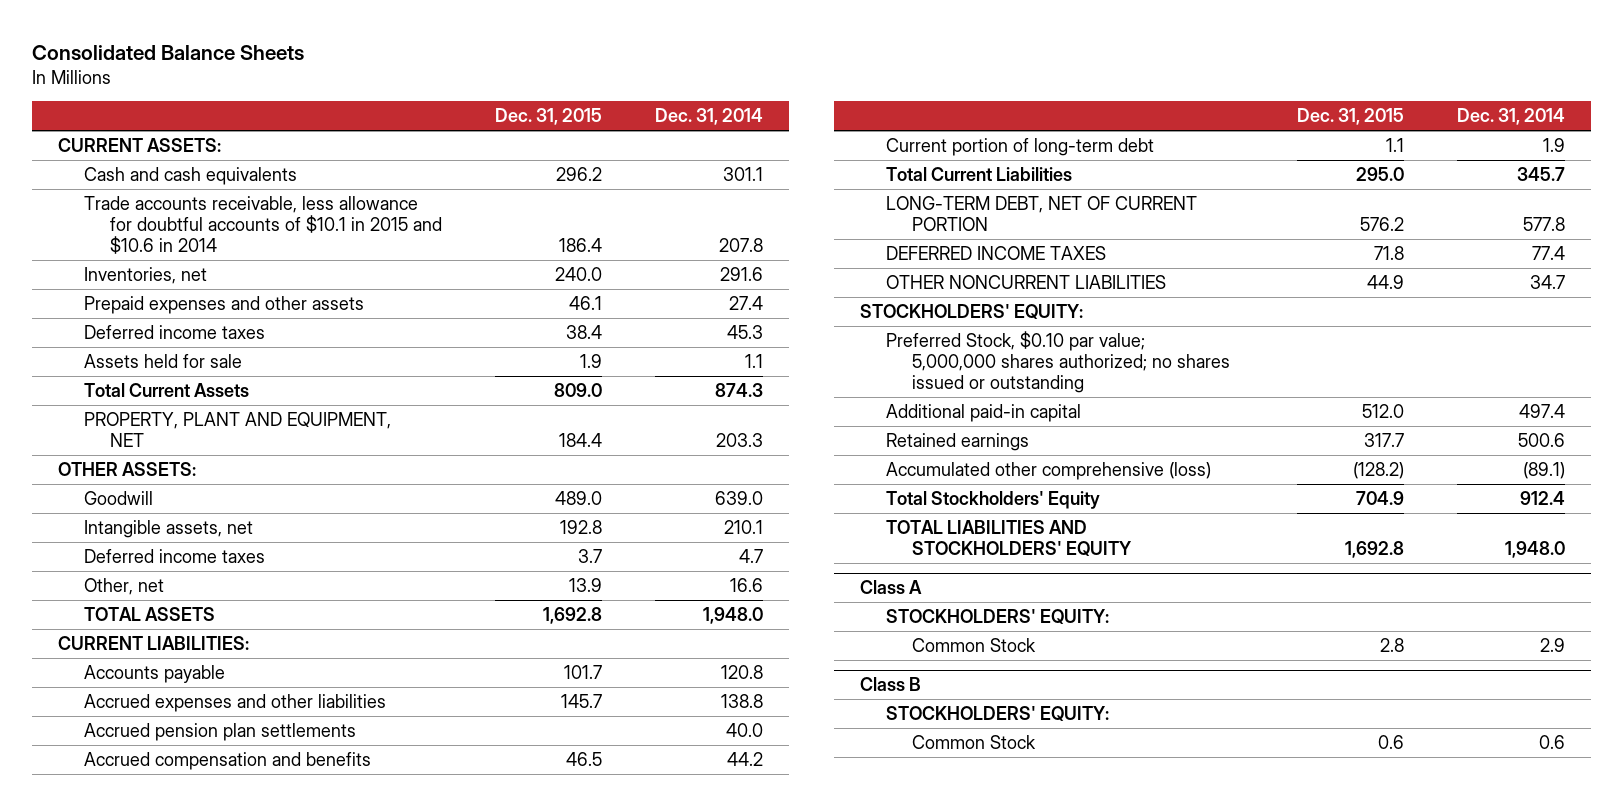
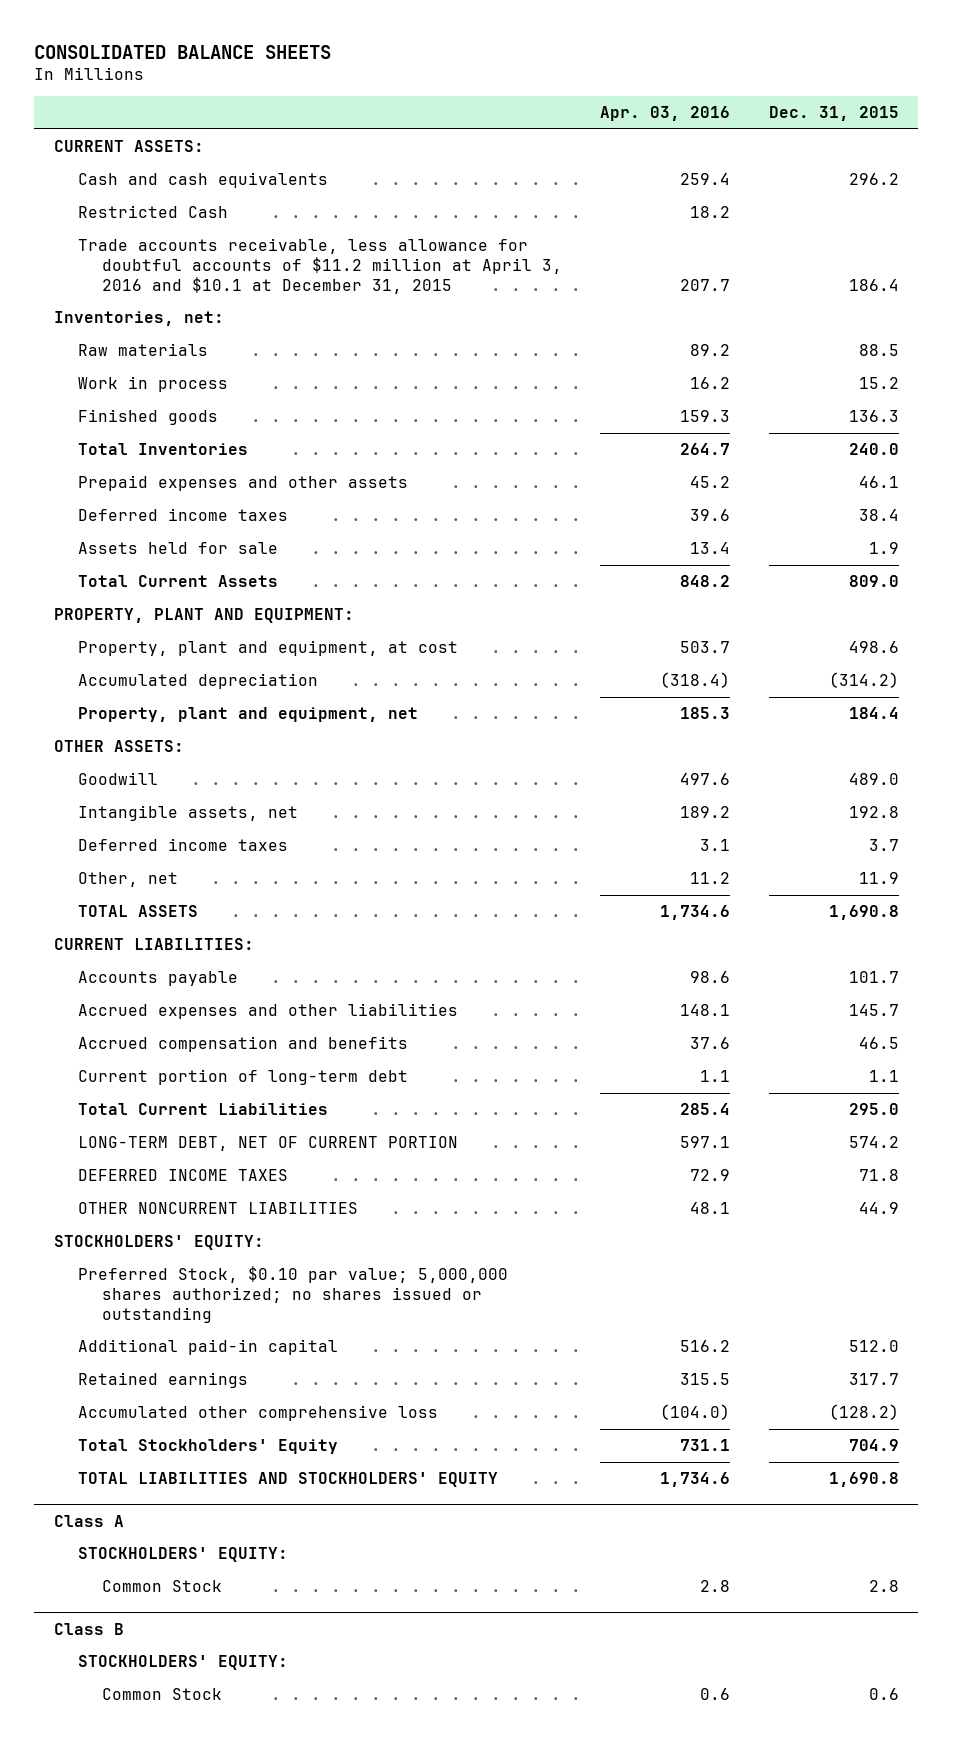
[31,44,304,60] Consolidated Balance Sheets -> [34,44,332,59] CONSOLIDATED BALANCE SHEETS
[654,108,763,126] Dec. 31, 2014 -> none
none -> [600,106,731,122] Apr. 03, 2016
none -> [77,205,228,219] Restricted Cash
[84,196,443,254] Trade accounts receivable, less allowance for doubtful accounts of $10.1 in 2015 and $10.6 in 2014 -> [77,238,562,294] Trade accounts receivable, less allowance for doubtful accounts of $11.2 million at April 3, 2016 and $10.1 at December 31, 2015
none -> [53,311,224,327] Inventories, net:
none -> [77,343,208,357] Raw materials
none -> [77,376,228,393] Work in process
none -> [77,409,218,426] Finished goods
[84,267,208,285] Inventories, net -> [77,443,248,456] Total Inventories
none -> [53,608,354,624] PROPERTY, PLANT AND EQUIPMENT:
none -> [77,640,458,657] Property, plant and equipment, at cost
none -> [77,673,318,690] Accumulated depreciation
[84,412,392,447] PROPERTY, PLANT AND EQUIPMENT, NET -> [77,707,418,723] Property, plant and equipment, net
[569,578,603,593] 13.9 -> [859,872,900,885] 11.9
[543,607,603,625] 1,692.8 -> [829,905,900,921] 1,690.8
[84,723,357,742] Accrued pension plan settlements -> none
[1359,216,1404,231] 576.2 -> [849,1136,900,1149] 574.2
[886,462,1212,481] Accumulated other comprehensive (loss) -> [77,1405,438,1422] Accumulated other comprehensive loss
[1344,540,1404,558] 1,692.8 -> [829,1472,900,1488] 1,690.8

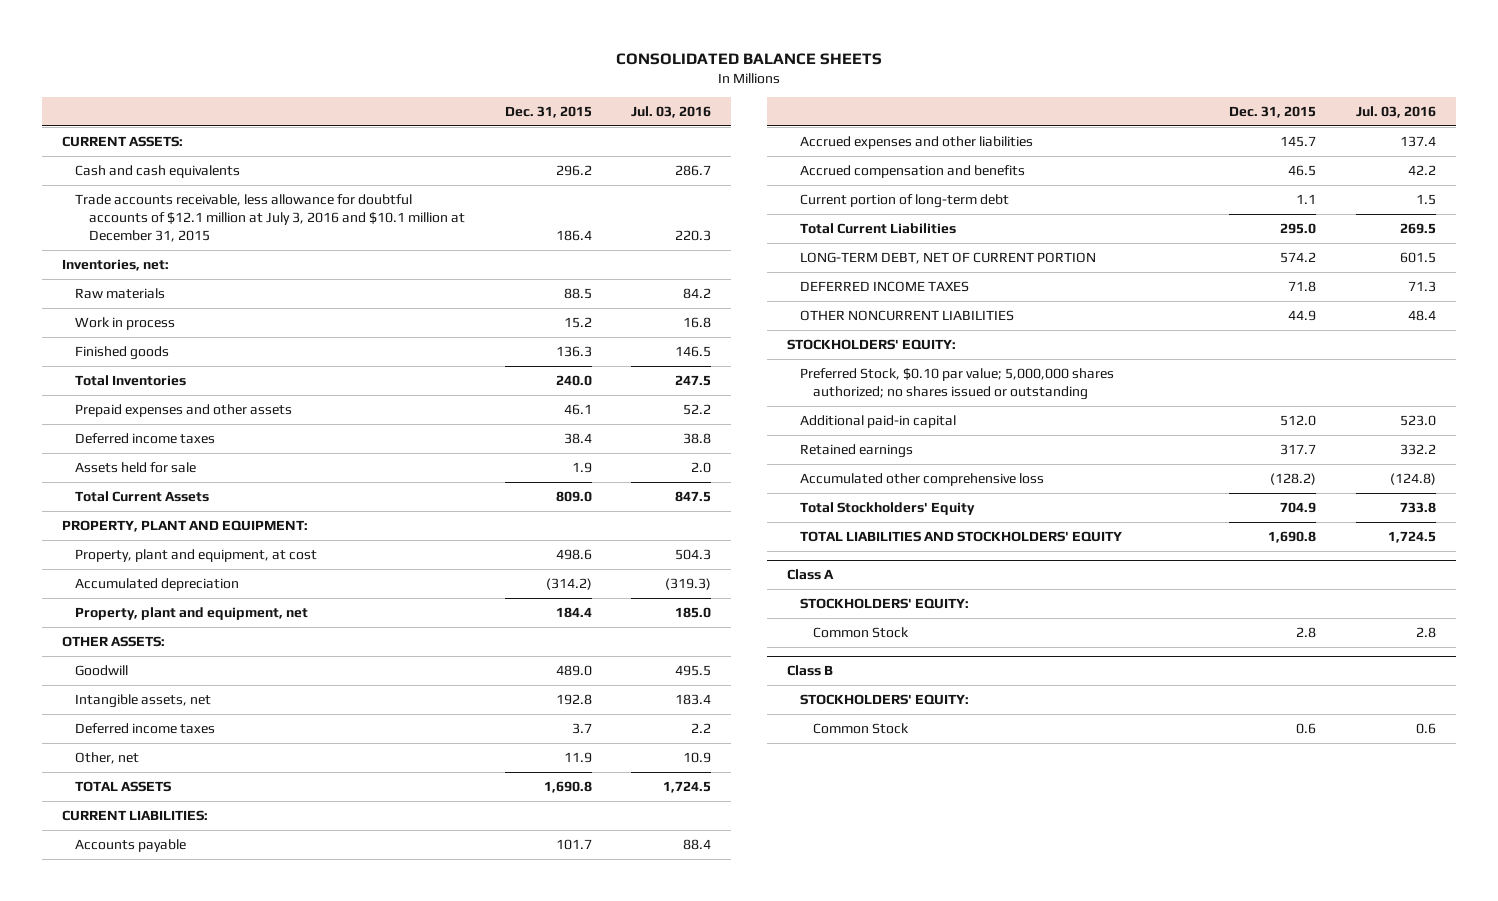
[600,106,731,122] Apr. 03, 2016 -> none
none -> [631,105,712,118] Jul. 03, 2016
[77,205,228,219] Restricted Cash -> none
[77,238,562,294] Trade accounts receivable, less allowance for doubtful accounts of $11.2 million at April 3, 2016 and $10.1 at December 31, 2015 -> [75,193,465,242] Trade accounts receivable, less allowance for doubtful accounts of $12.1 million at July 3, 2016 and $10.1 million at December 31, 2015

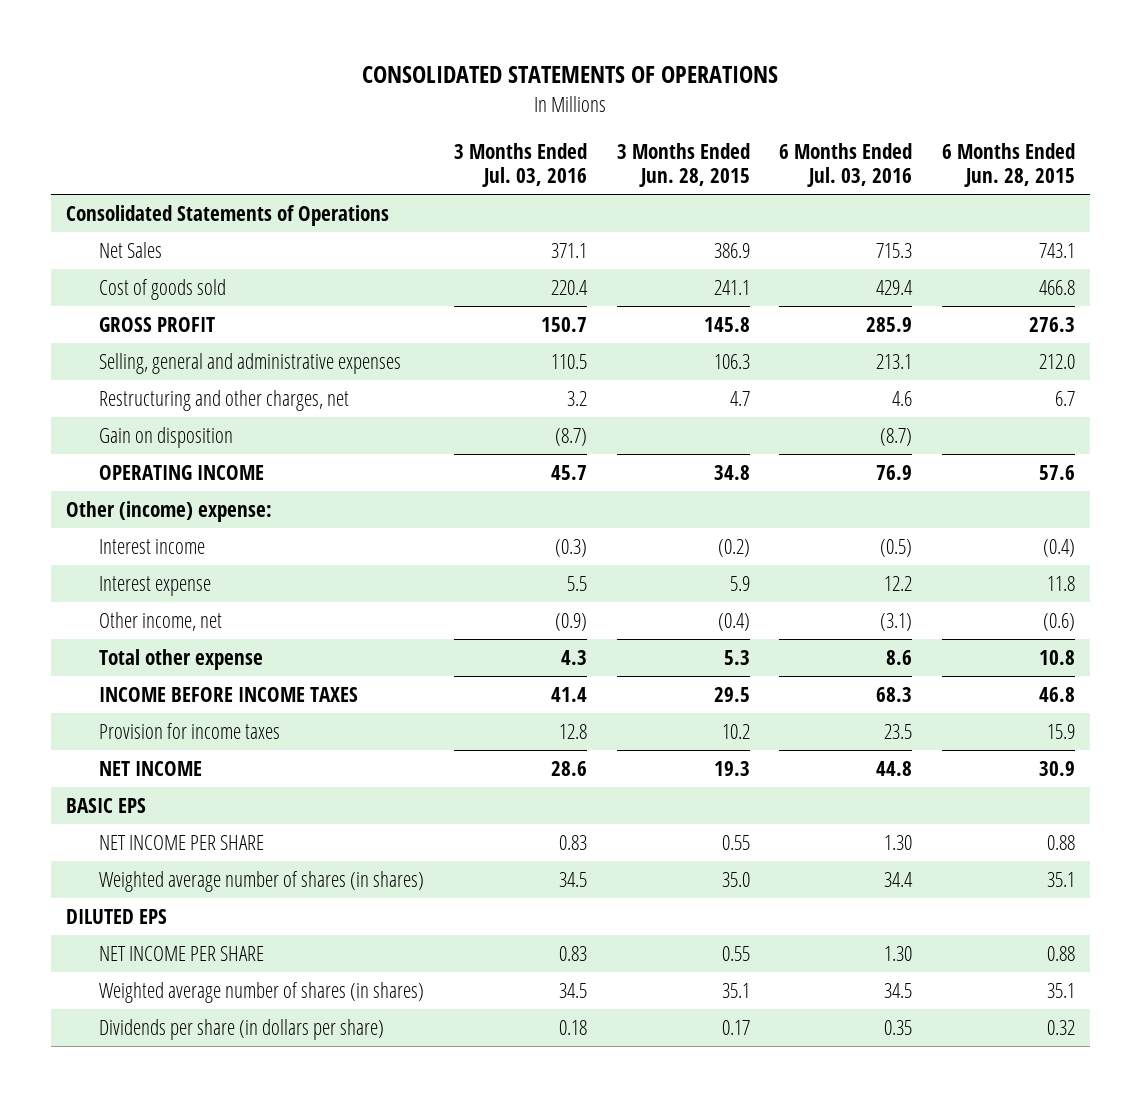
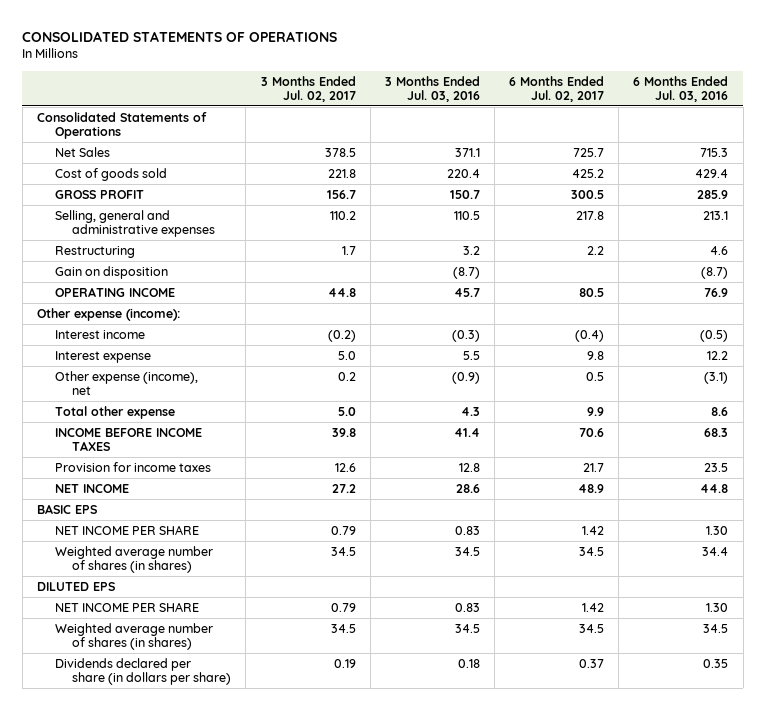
[616,142,750,188] 3 Months Ended Jun. 28, 2015 -> none
[942,142,1076,188] 6 Months Ended Jun. 28, 2015 -> none
none -> [260,75,356,102] 3 Months Ended Jul. 02, 2017
none -> [509,75,605,102] 6 Months Ended Jul. 02, 2017
[98,390,349,412] Restructuring and other charges, net -> [54,245,135,258] Restructuring
[65,501,272,523] Other (income) expense: -> [37,307,181,321] Other expense (income):
[98,612,222,632] Other income, net -> [54,370,198,396] Other expense (income), net
[98,1019,384,1041] Dividends per share (in dollars per share) -> [54,657,232,686] Dividends declared per share (in dollars per share)

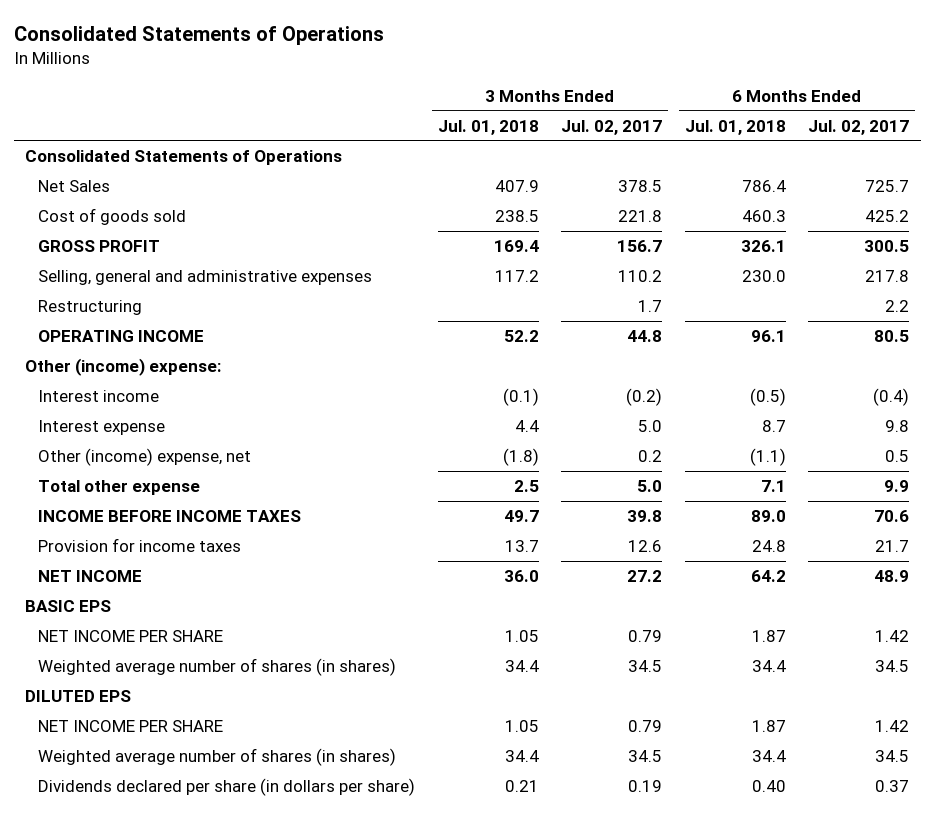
[22,30,338,42] CONSOLIDATED STATEMENTS OF OPERATIONS -> [13,25,384,45] Consolidated Statements of Operations
[384,75,480,102] 3 Months Ended Jul. 03, 2016 -> none
[633,75,729,102] 6 Months Ended Jul. 03, 2016 -> none
none -> [437,119,539,135] Jul. 01, 2018
none -> [684,119,786,135] Jul. 01, 2018
[54,265,168,279] Gain on disposition -> none
[37,307,181,321] Other expense (income): -> [25,357,222,376] Other (income) expense:
[54,370,198,396] Other expense (income), net -> [38,447,252,466] Other (income) expense, net

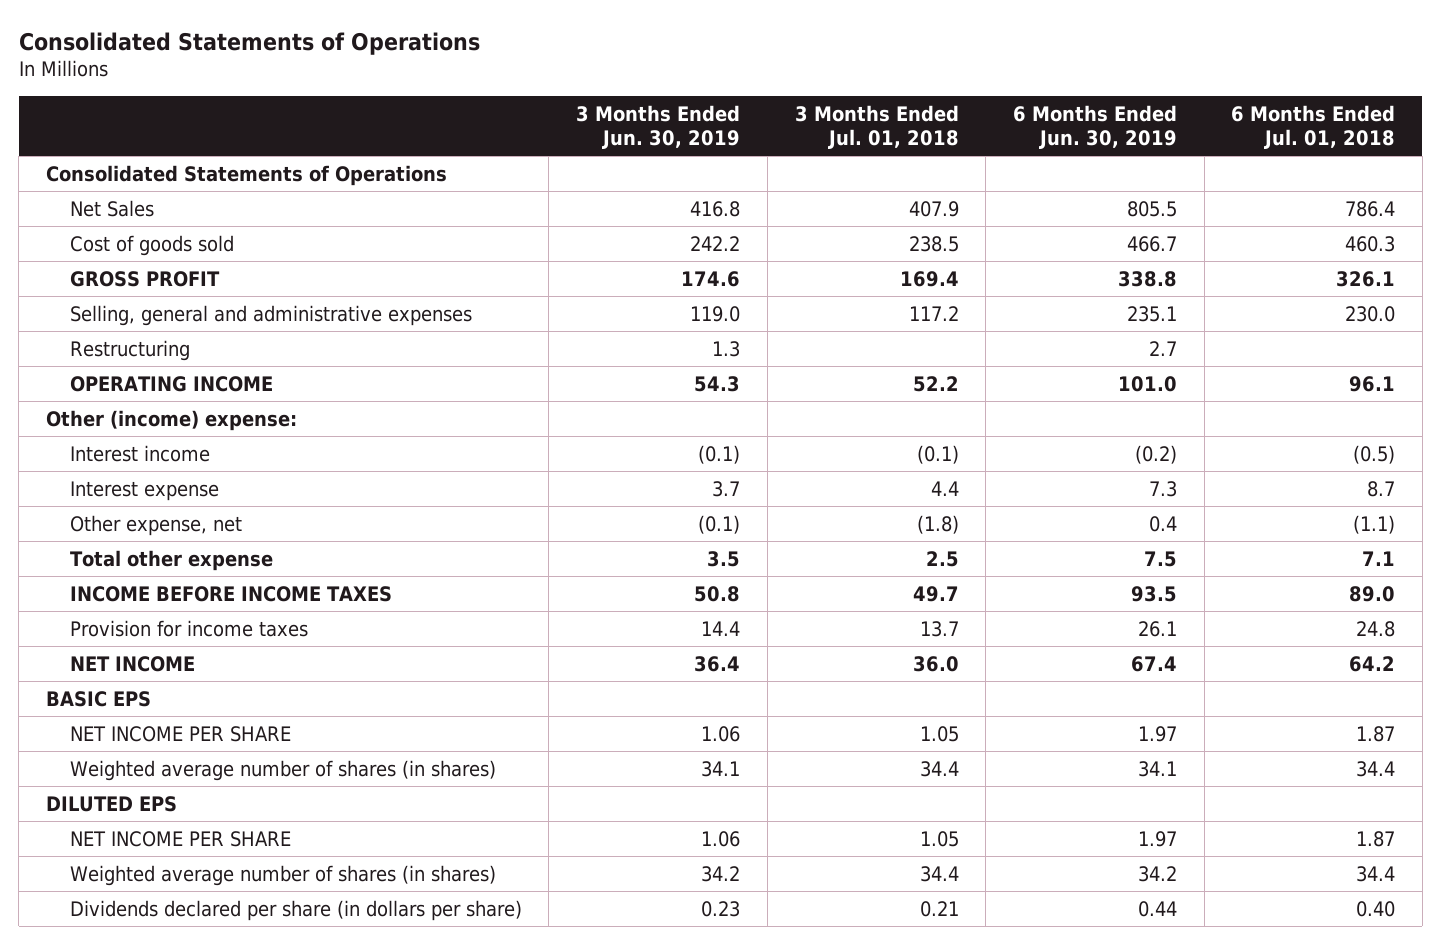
[561,119,663,135] Jul. 02, 2017 -> none
[808,119,910,135] Jul. 02, 2017 -> none
none -> [576,105,741,150] 3 Months Ended Jun. 30, 2019
none -> [1012,105,1177,150] 6 Months Ended Jun. 30, 2019
[38,447,252,466] Other (income) expense, net -> [69,514,242,536] Other expense, net

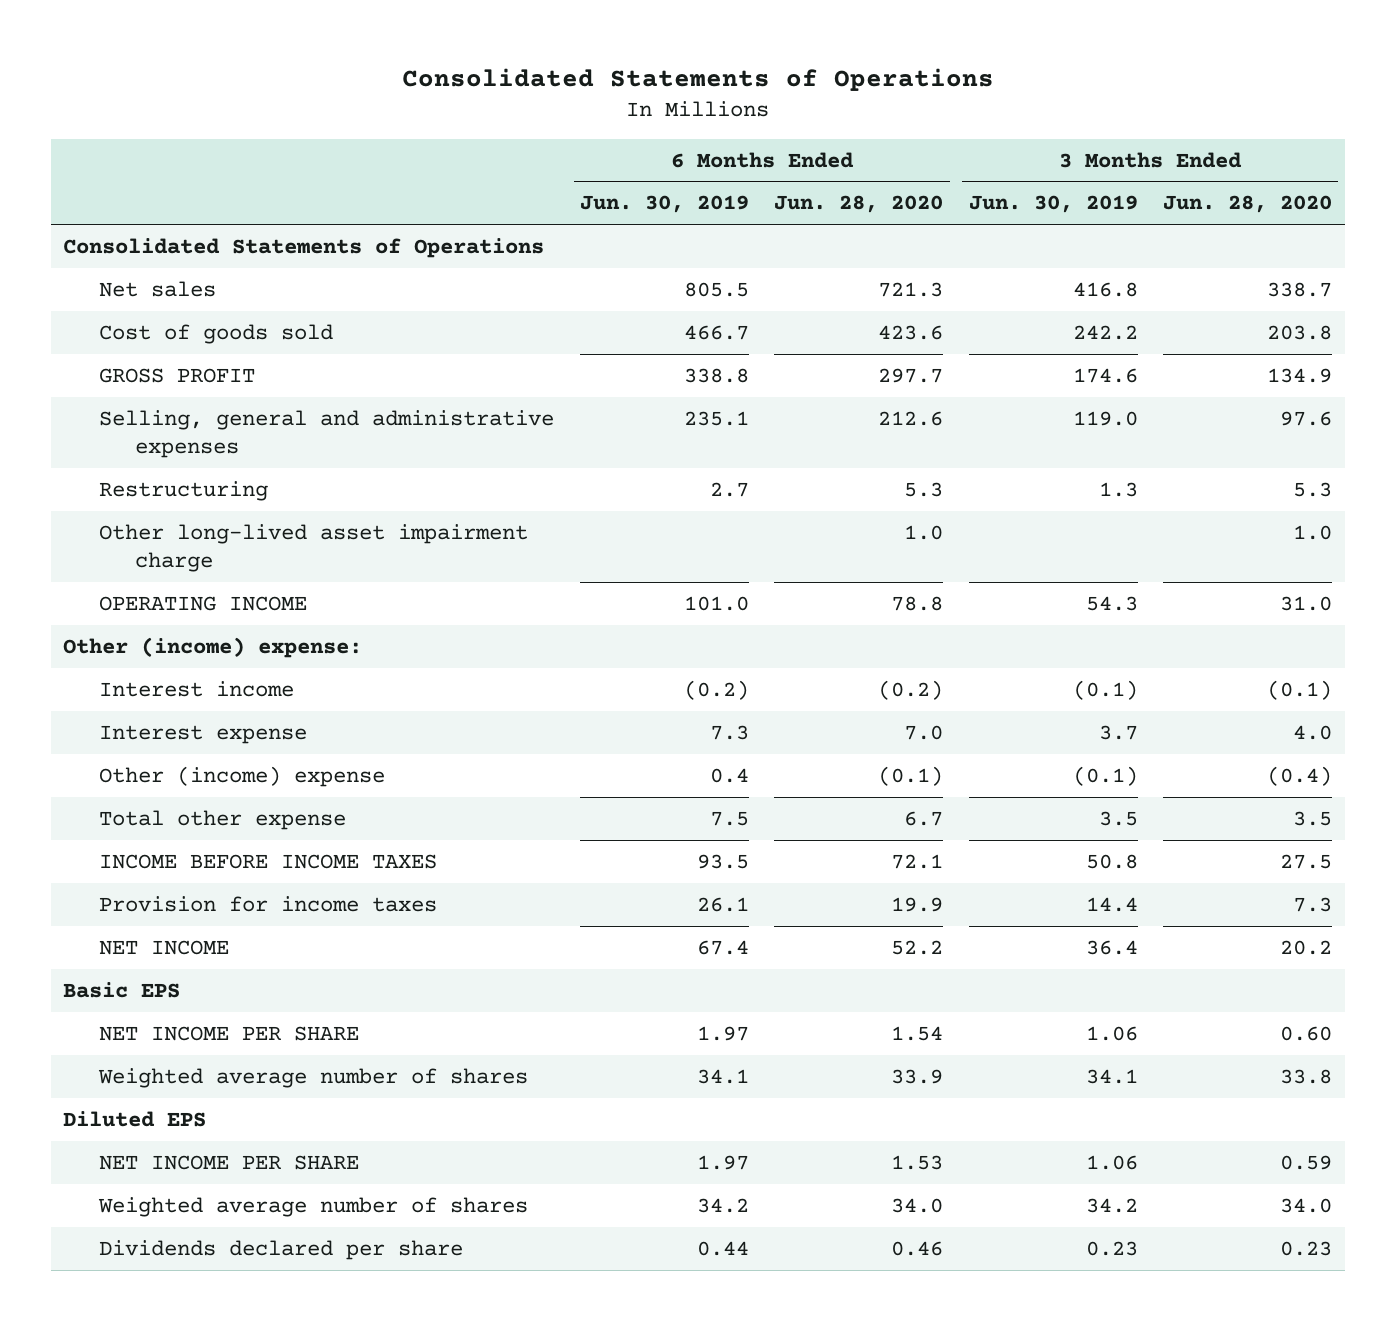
[794,105,959,150] 3 Months Ended Jul. 01, 2018 -> none
[1231,105,1396,150] 6 Months Ended Jul. 01, 2018 -> none
none -> [774,195,944,214] Jun. 28, 2020
none -> [1163,195,1333,214] Jun. 28, 2020
[69,199,154,217] Net Sales -> [99,280,217,297] Net sales
none -> [99,523,529,572] Other long-lived asset impairment charge
[69,514,242,536] Other expense, net -> [99,765,386,787] Other (income) expense
[45,690,151,707] BASIC EPS -> [63,981,181,998] Basic EPS
[69,759,496,781] Weighted average number of shares (in shares) -> [98,1067,529,1088] Weighted average number of shares
[45,795,177,812] DILUTED EPS -> [63,1110,207,1127] Diluted EPS
[69,864,496,886] Weighted average number of shares (in shares) -> [98,1196,529,1217] Weighted average number of shares
[69,899,522,921] Dividends declared per share (in dollars per share) -> [99,1239,464,1260] Dividends declared per share

